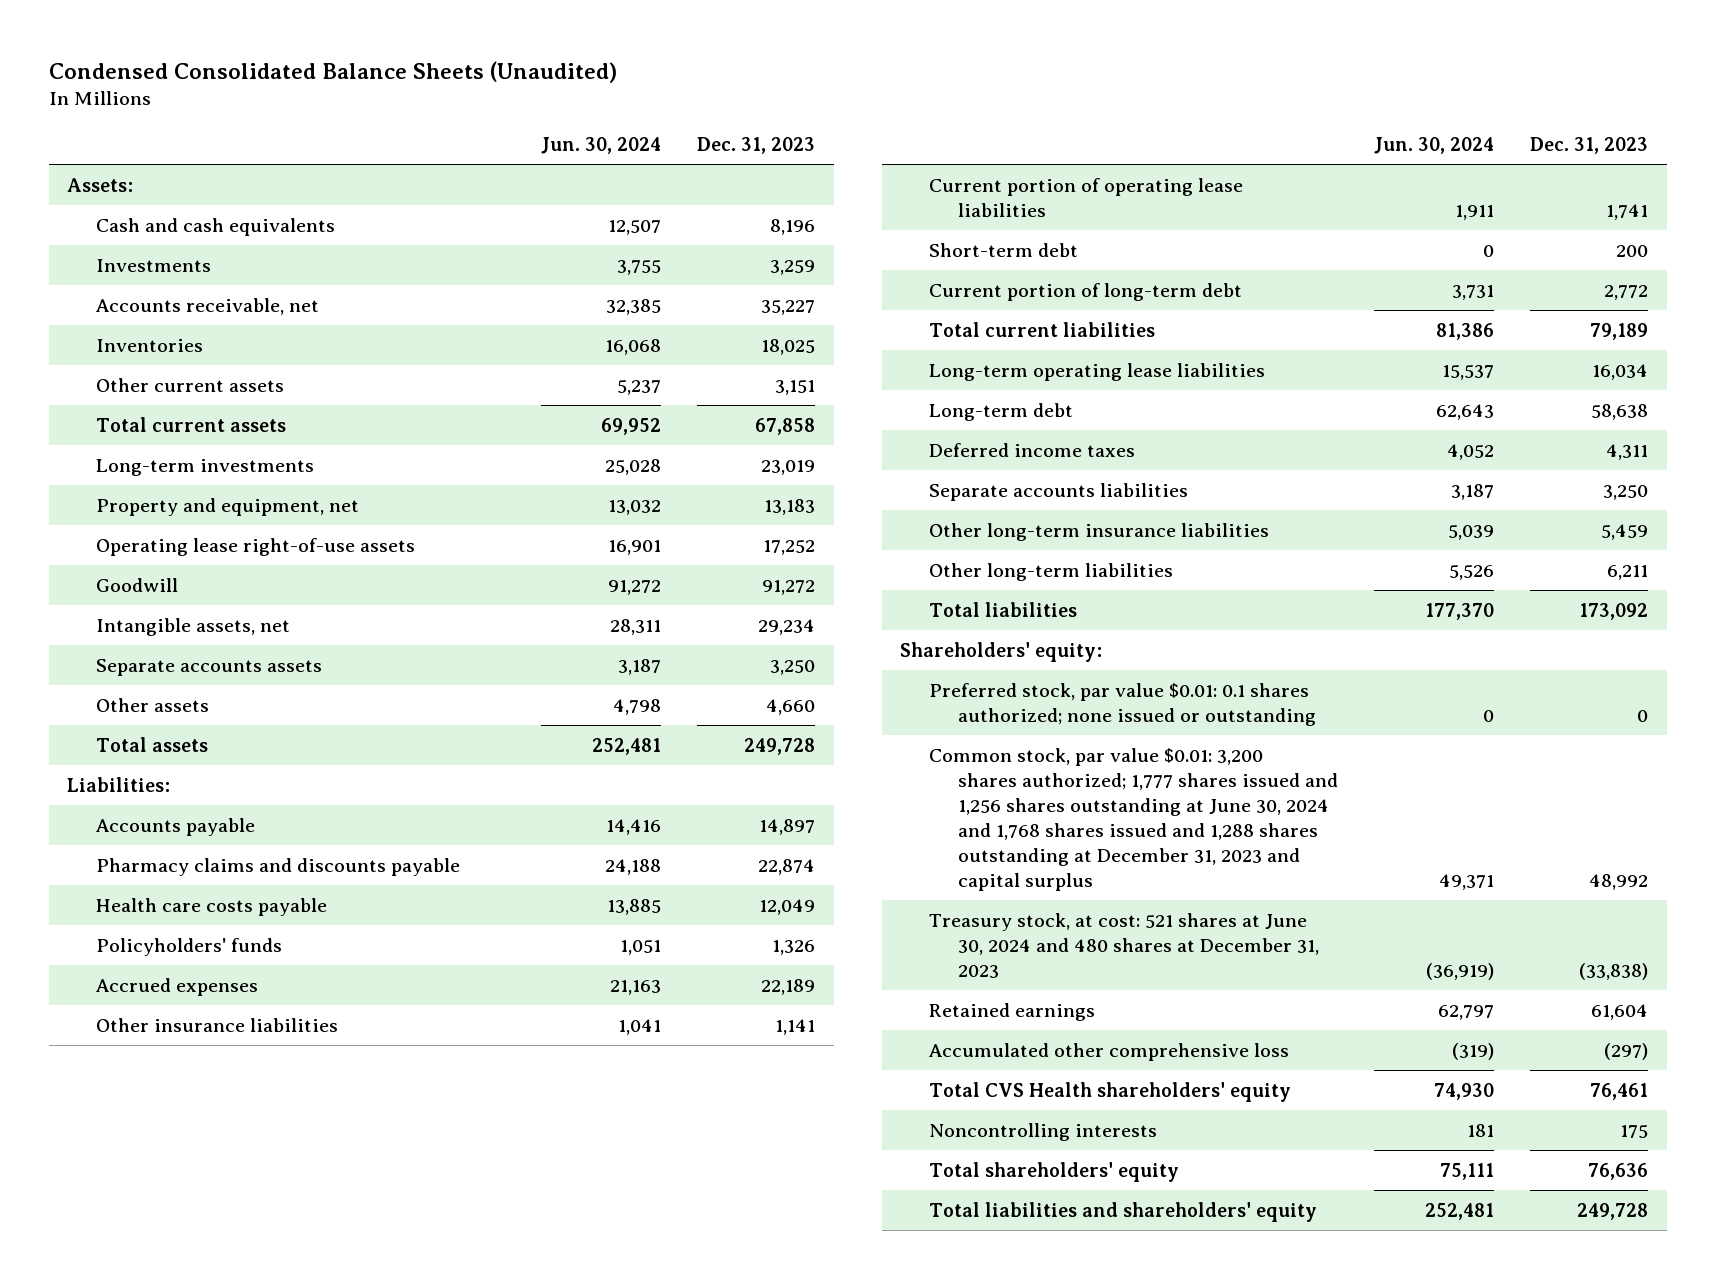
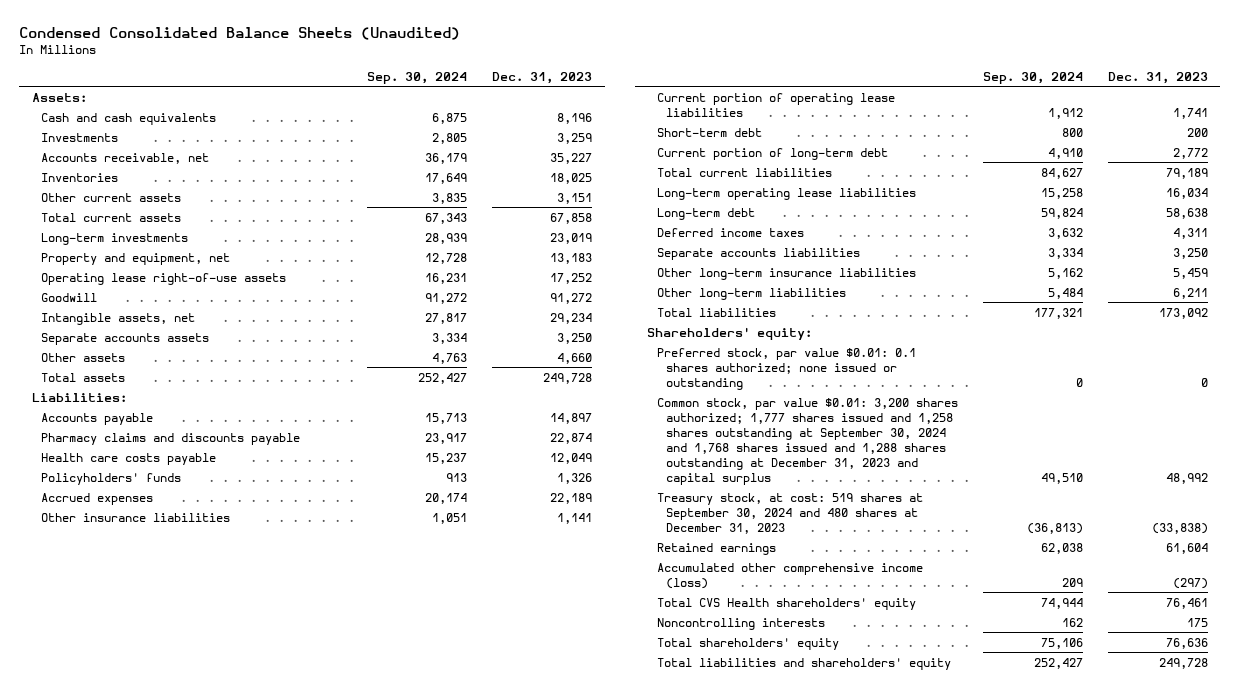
[541,137,662,155] Jun. 30, 2024 -> none
none -> [367,71,468,84] Sep. 30, 2024
[928,747,1338,891] Common stock, par value $0.01: 3,200 shares authorized; 1,777 shares issued and 1,256 shares outstanding at June 30, 2024 and 1,768 shares issued and 1,288 shares outstanding at December 31, 2023 and capital surplus -> [656,397,958,485] Common stock, par value $0.01: 3,200 shares authorized; 1,777 shares issued and 1,258 shares outstanding at September 30, 2024 and 1,768 shares issued and 1,288 shares outstanding at December 31, 2023 and capital surplus
[928,912,1319,978] Treasury stock, at cost: 521 shares at June 30, 2024 and 480 shares at December 31, 2023 -> [656,492,923,534] Treasury stock, at cost: 519 shares at September 30, 2024 and 480 shares at December 31, 2023
[928,1042,1289,1061] Accumulated other comprehensive loss -> [656,562,923,589] Accumulated other comprehensive income (loss)

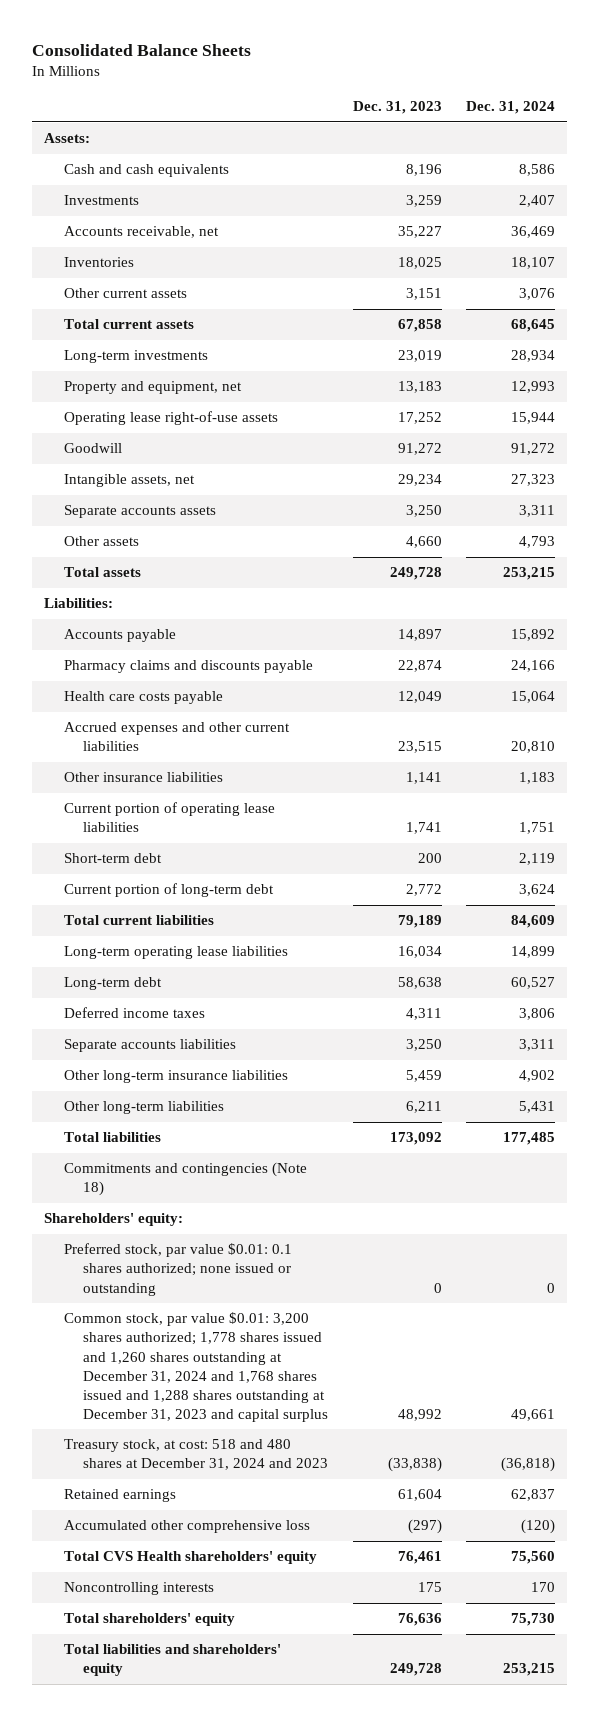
[19,26,461,40] Condensed Consolidated Balance Sheets (Unaudited) -> [32,43,252,56] Consolidated Balance Sheets
[367,71,468,84] Sep. 30, 2024 -> none
none -> [465,101,555,115] Dec. 31, 2024
[41,472,182,485] Policyholders' funds -> none
[41,492,154,505] Accrued expenses -> [63,722,290,752] Accrued expenses and other current liabilities
[550,492,593,504] 22,189 -> [397,741,442,754] 23,515
none -> [63,1162,307,1197] Commitments and contingencies (Note 18)
[656,397,958,485] Common stock, par value $0.01: 3,200 shares authorized; 1,777 shares issued and 1,258 shares outstanding at September 30, 2024 and 1,768 shares issued and 1,288 shares outstanding at December 31, 2023 and capital surplus -> [63,1312,329,1422] Common stock, par value $0.01: 3,200 shares authorized; 1,778 shares issued and 1,260 shares outstanding at December 31, 2024 and 1,768 shares issued and 1,288 shares outstanding at December 31, 2023 and capital surplus
[656,492,923,534] Treasury stock, at cost: 519 shares at September 30, 2024 and 480 shares at December 31, 2023 -> [63,1439,329,1471] Treasury stock, at cost: 518 and 480 shares at December 31, 2024 and 2023
[656,562,923,589] Accumulated other comprehensive income (loss) -> [63,1520,310,1534] Accumulated other comprehensive loss

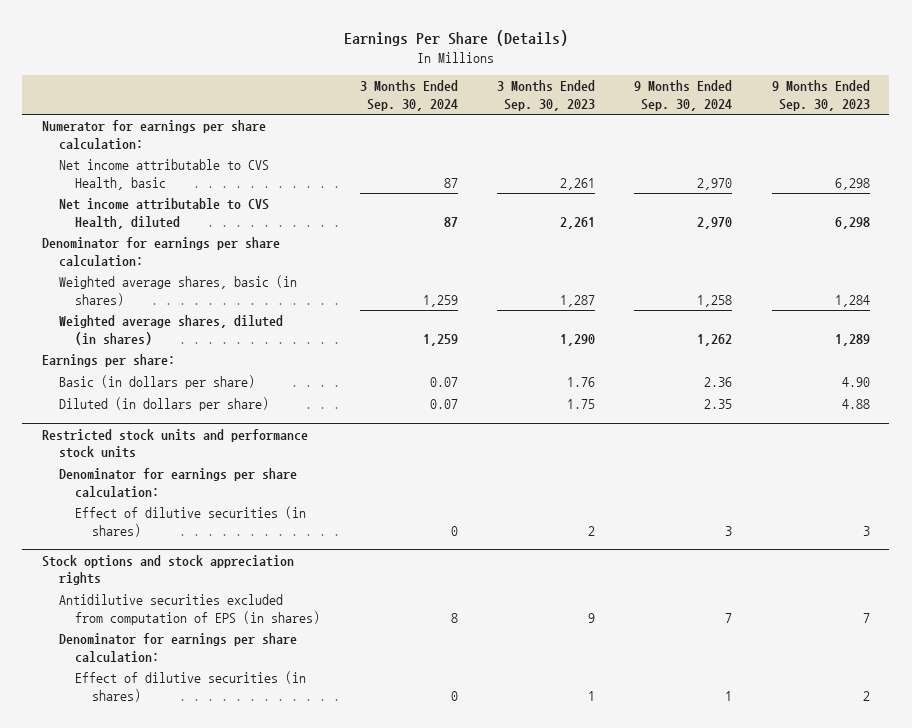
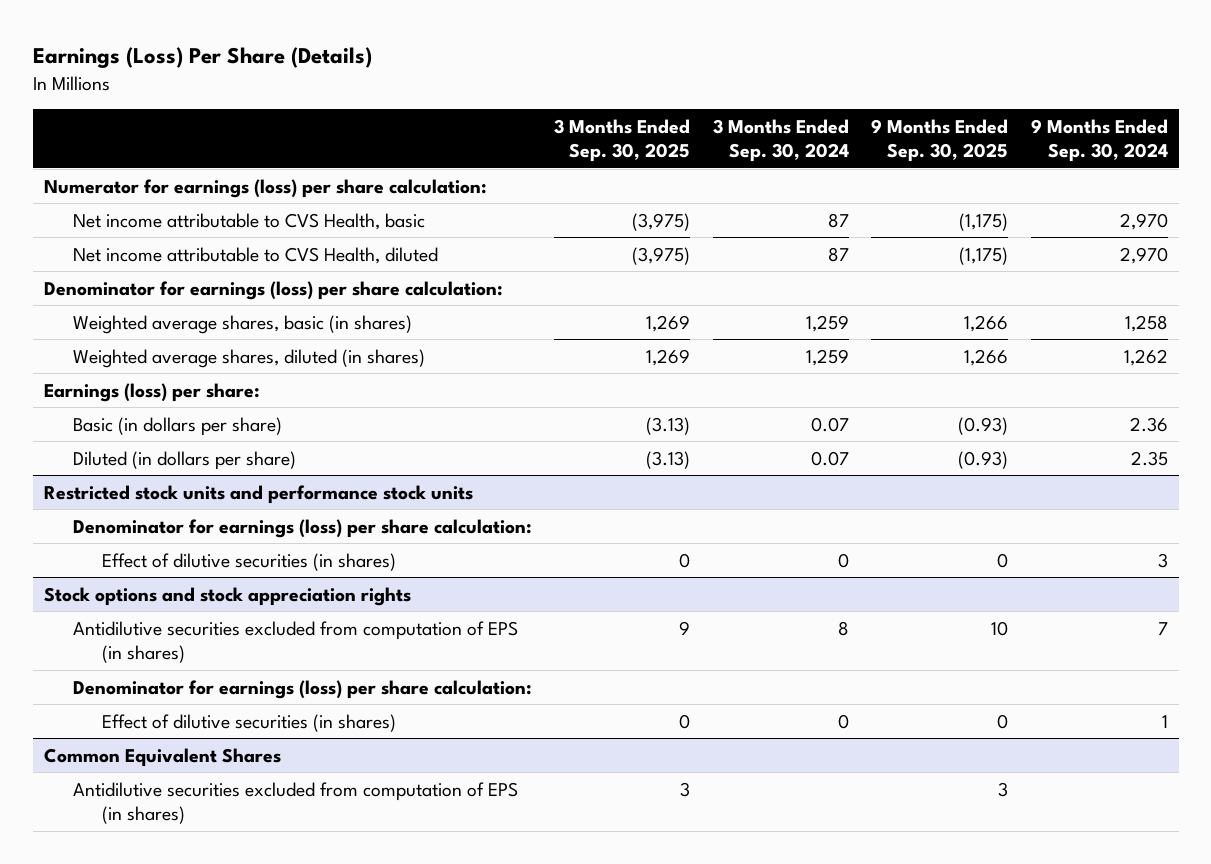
[343,30,568,47] Earnings Per Share (Details) -> [32,47,372,69] Earnings (Loss) Per Share (Details)
[497,80,596,111] 3 Months Ended Sep. 30, 2023 -> none
[771,80,870,111] 9 Months Ended Sep. 30, 2023 -> none
none -> [554,118,691,163] 3 Months Ended Sep. 30, 2025
none -> [871,118,1009,163] 9 Months Ended Sep. 30, 2025
[41,120,266,150] Numerator for earnings per share calculation: -> [43,178,487,198] Numerator for earnings (loss) per share calculation:
[41,237,280,267] Denominator for earnings per share calculation: -> [43,280,503,300] Denominator for earnings (loss) per share calculation:
[41,354,175,368] Earnings per share: -> [43,382,260,402] Earnings (loss) per share:
[58,468,297,498] Denominator for earnings per share calculation: -> [72,518,532,538] Denominator for earnings (loss) per share calculation:
[58,633,297,663] Denominator for earnings per share calculation: -> [72,679,532,699] Denominator for earnings (loss) per share calculation:
none -> [43,747,281,767] Common Equivalent Shares
none -> [72,781,518,824] Antidilutive securities excluded from computation of EPS (in shares)

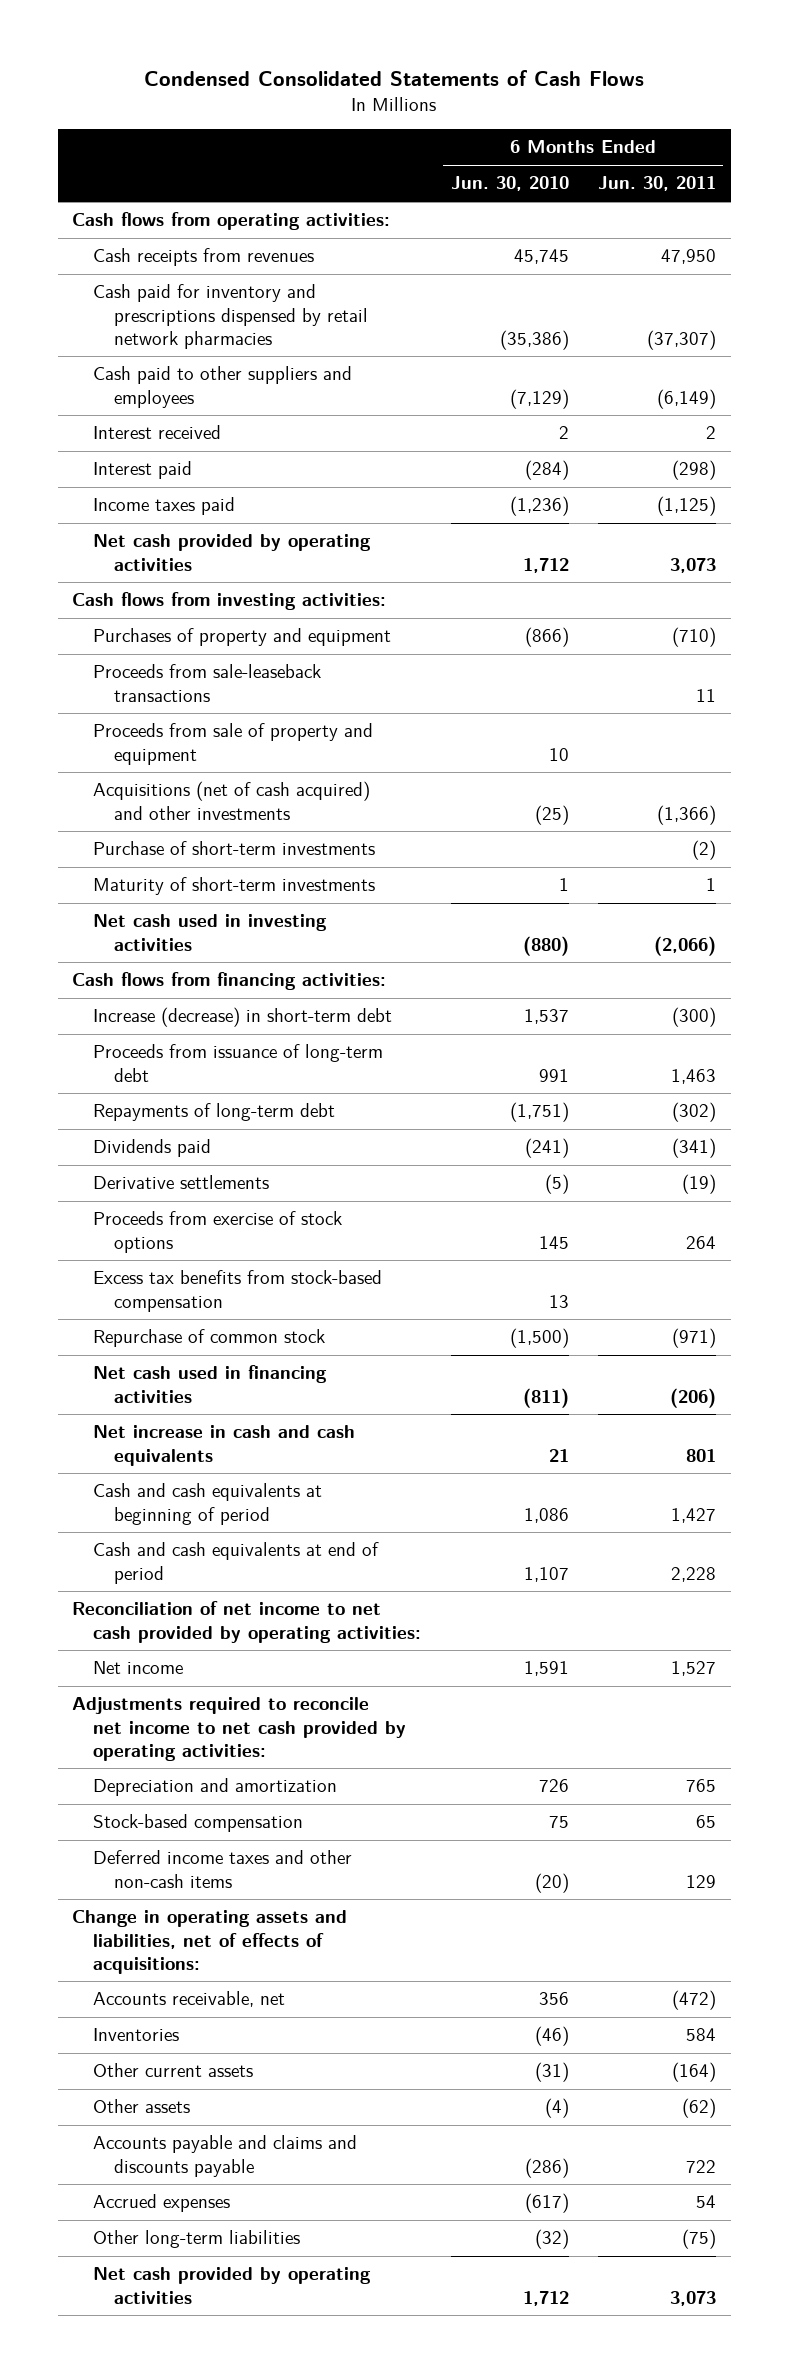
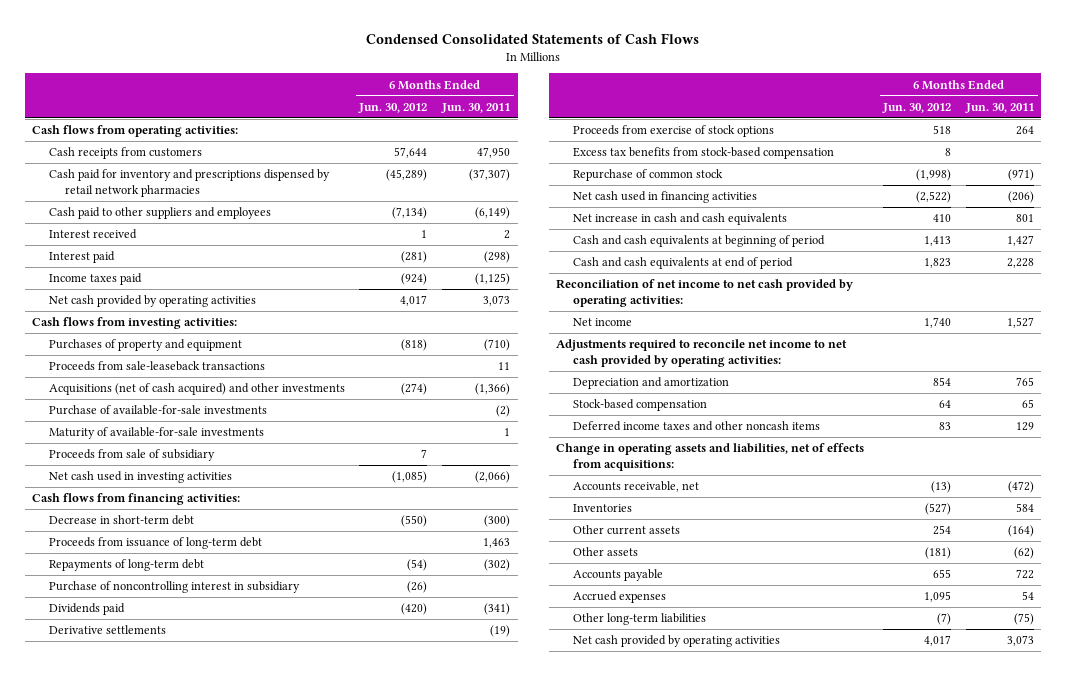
[450,176,569,192] Jun. 30, 2010 -> none
none -> [358,102,428,113] Jun. 30, 2012
[93,248,315,267] Cash receipts from revenues -> [48,147,202,160] Cash receipts from customers
[93,723,374,765] Proceeds from sale of property and equipment -> none
[93,877,376,896] Maturity of short-term investments -> none
[93,841,376,856] Purchase of short-term investments -> [48,405,267,416] Purchase of available-for-sale investments
none -> [48,427,264,440] Maturity of available-for-sale investments
none -> [48,449,215,462] Proceeds from sale of subsidiary
[93,1007,393,1028] Increase (decrease) in short-term debt -> [48,515,194,526] Decrease in short-term debt
none -> [48,581,300,594] Purchase of noncontrolling interest in subsidiary
[93,1850,353,1888] Deferred income taxes and other non-cash items -> [572,421,820,432] Deferred income taxes and other noncash items
[72,1910,348,1974] Change in operating assets and liabilities, net of effects of acquisitions: -> [556,443,865,472] Change in operating assets and liabilities, net of effects from acquisitions:
[93,2135,358,2177] Accounts payable and claims and discounts payable -> [572,569,663,582] Accounts payable

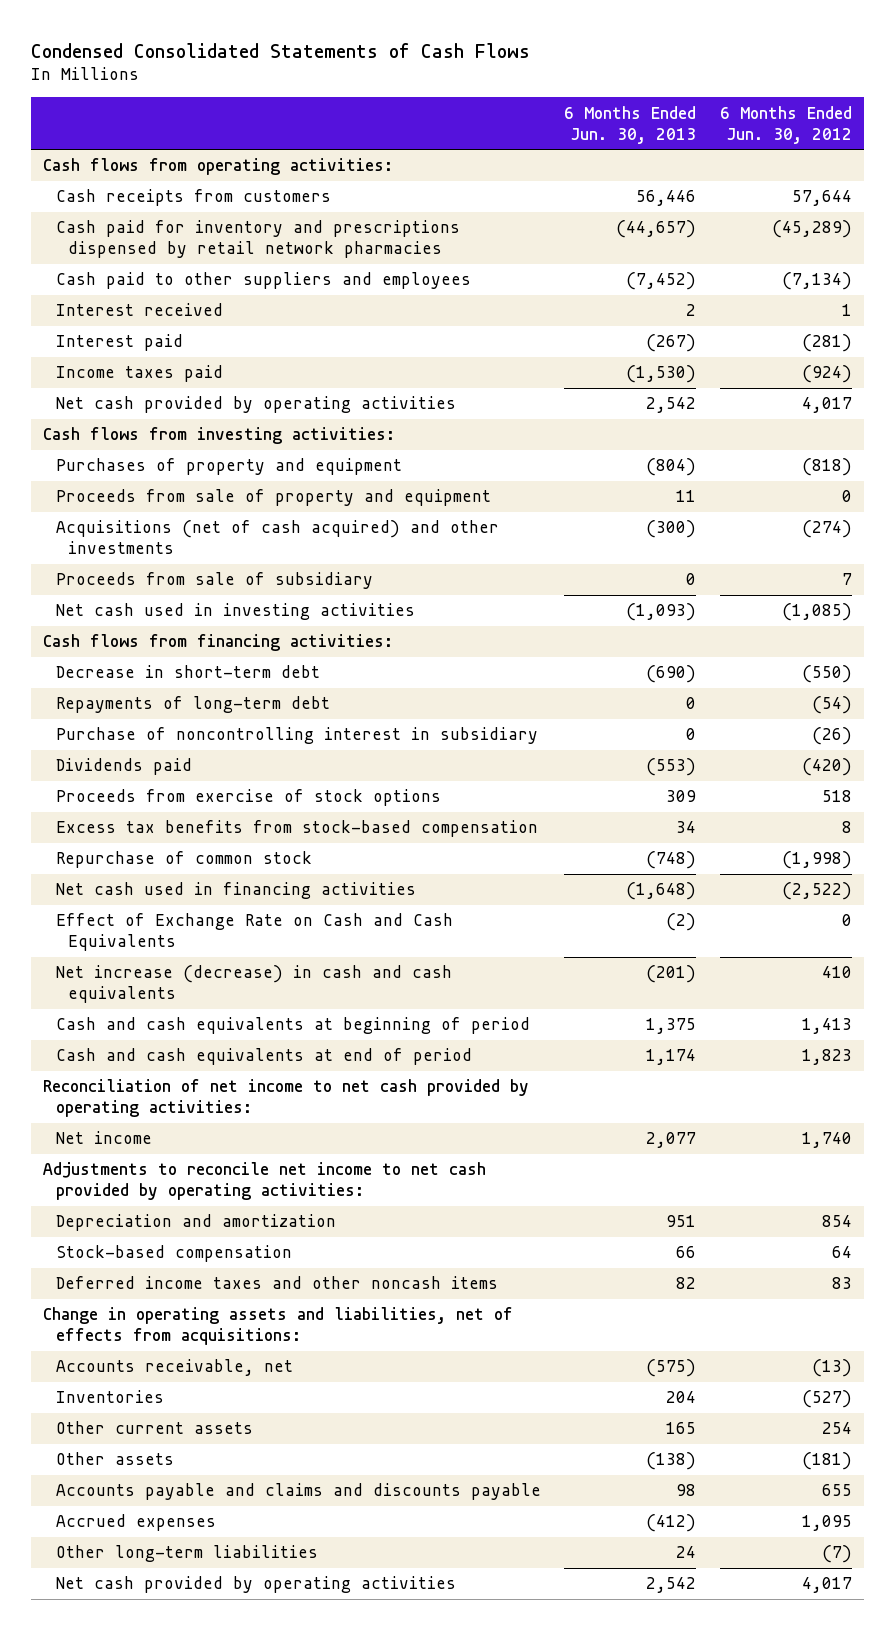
[441,102,511,113] Jun. 30, 2011 -> none
none -> [564,105,697,144] 6 Months Ended Jun. 30, 2013
[48,361,265,372] Proceeds from sale-leaseback transactions -> none
none -> [55,489,491,507] Proceeds from sale of property and equipment
[48,405,267,416] Purchase of available-for-sale investments -> none
[48,427,264,440] Maturity of available-for-sale investments -> none
[48,537,262,550] Proceeds from issuance of long-term debt -> none
[48,625,166,635] Derivative settlements -> none
none -> [55,913,453,952] Effect of Exchange Rate on Cash and Cash Equivalents
[572,213,787,226] Net increase in cash and cash equivalents -> [55,965,452,1004] Net increase (decrease) in cash and cash equivalents
[556,339,848,368] Adjustments required to reconcile net income to net cash provided by operating activities: -> [43,1162,487,1201] Adjustments to reconcile net income to net cash provided by operating activities:
[572,569,663,582] Accounts payable -> [55,1483,541,1501] Accounts payable and claims and discounts payable

